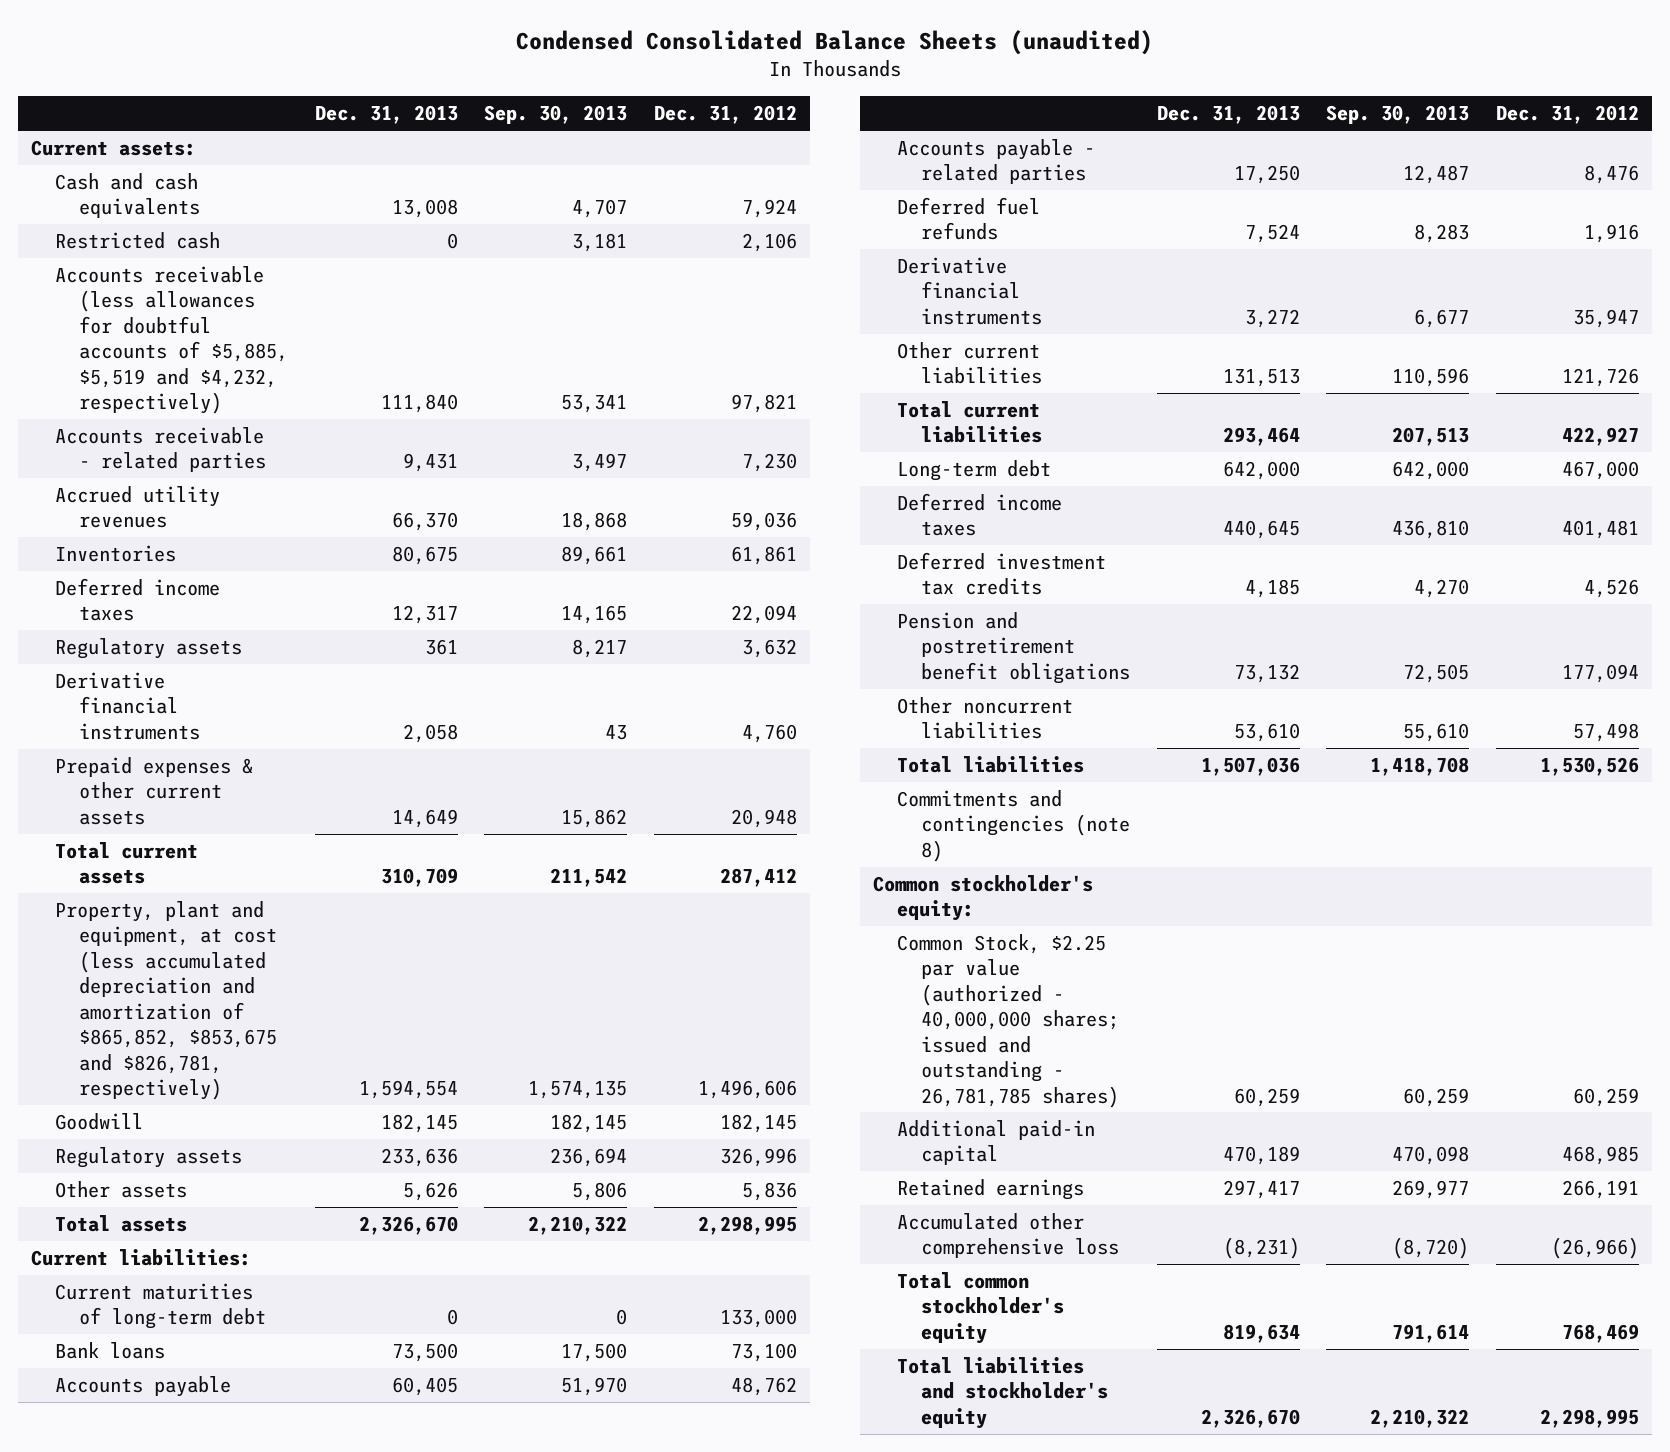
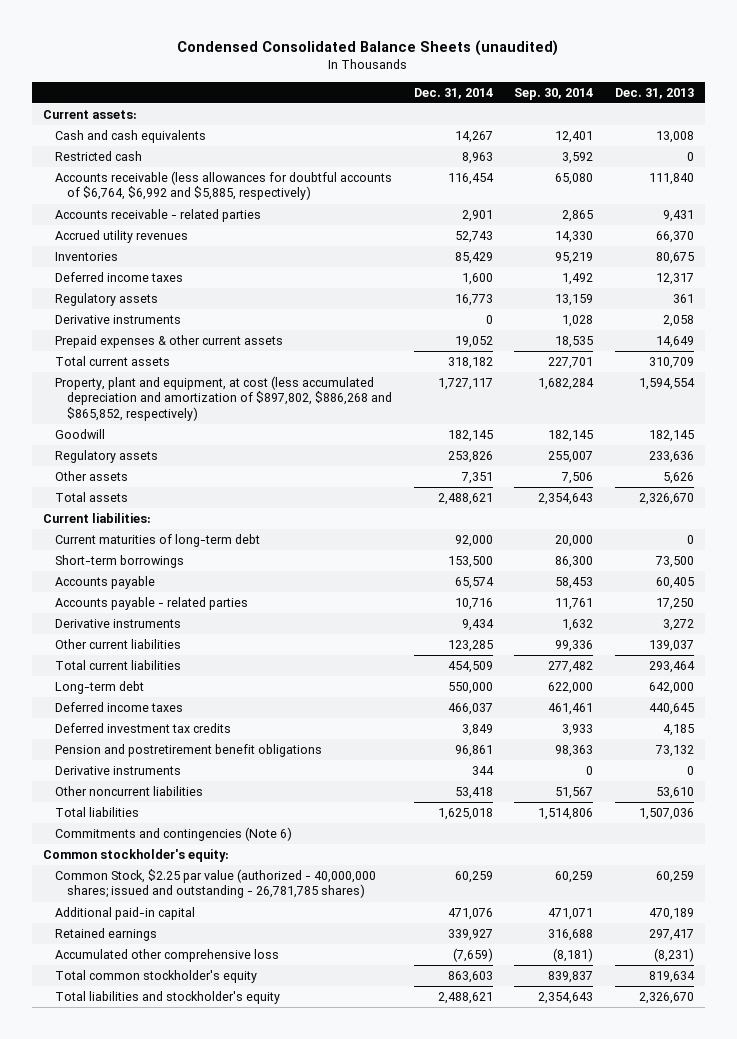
[484,105,628,125] Sep. 30, 2013 -> none
[653,105,797,125] Dec. 31, 2012 -> none
none -> [413,87,493,99] Dec. 31, 2014
none -> [514,87,594,100] Sep. 30, 2014
[55,265,289,415] Accounts receivable (less allowances for doubtful accounts of $5,885, $5,519 and $4,232, respectively) -> [54,171,392,201] Accounts receivable (less allowances for doubtful accounts of $6,764, $6,992 and $5,885, respectively)
[55,671,201,740] Derivative financial instruments -> [54,315,181,325] Derivative instruments
[55,900,278,1101] Property, plant and equipment, at cost (less accumulated depreciation and amortization of $865,852, $853,675 and $826,781, respectively) -> [54,376,392,421] Property, plant and equipment, at cost (less accumulated depreciation and amortization of $897,802, $886,268 and $865,852, respectively)
[55,1341,166,1359] Bank loans -> [54,555,184,569] Short-term borrowings
[897,196,1041,241] Deferred fuel refunds -> none
[897,256,1043,325] Derivative financial instruments -> [54,619,181,629] Derivative instruments
[1222,369,1300,388] 131,513 -> [648,640,694,653] 139,037
none -> [54,766,181,776] Derivative instruments
[897,789,1131,862] Commitments and contingencies (note 8) -> [54,827,292,842] Commitments and contingencies (Note 6)

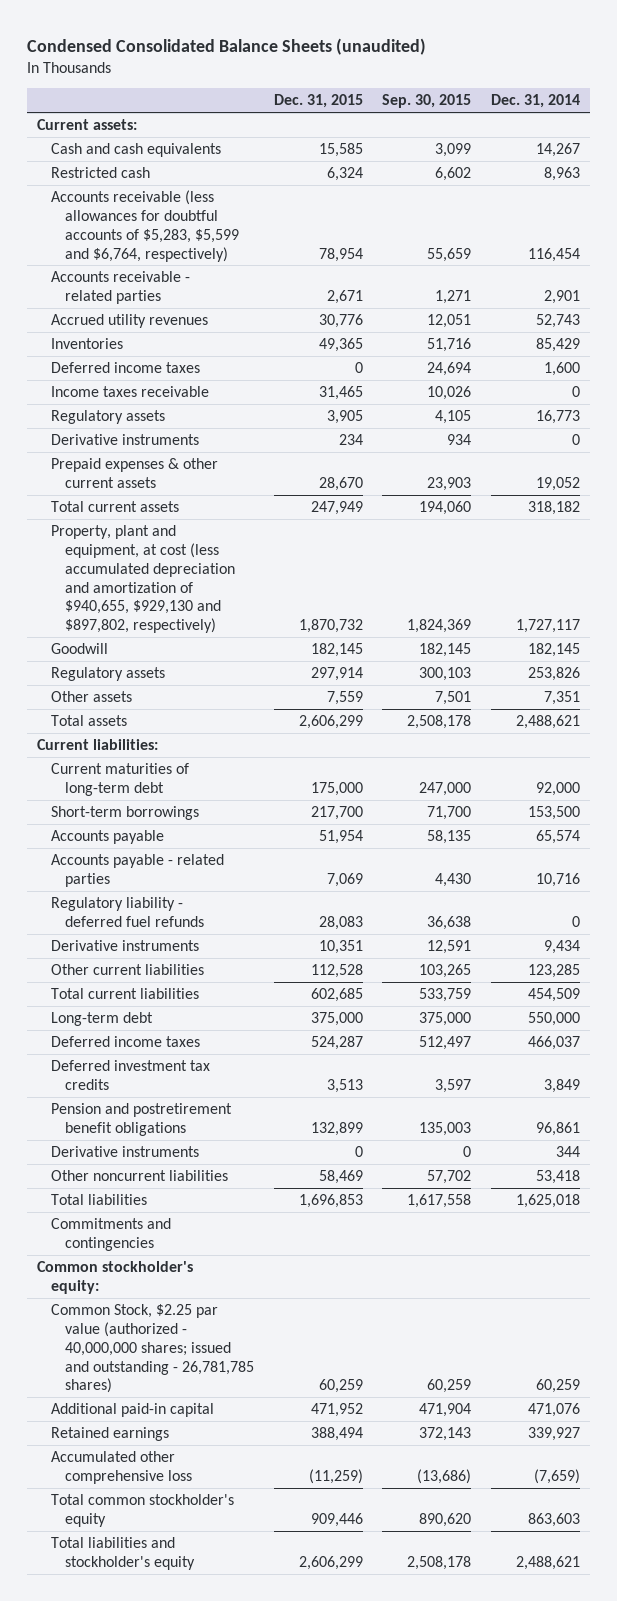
[514,87,594,100] Sep. 30, 2014 -> none
[614,87,694,99] Dec. 31, 2013 -> none
none -> [273,94,363,109] Dec. 31, 2015
none -> [382,94,472,109] Sep. 30, 2015
[54,171,392,201] Accounts receivable (less allowances for doubtful accounts of $6,764, $6,992 and $5,885, respectively) -> [51,190,239,262] Accounts receivable (less allowances for doubtful accounts of $5,283, $5,599 and $6,764, respectively)
none -> [51,386,210,398] Income taxes receivable
[54,376,392,421] Property, plant and equipment, at cost (less accumulated depreciation and amortization of $897,802, $886,268 and $865,852, respectively) -> [51,525,235,634] Property, plant and equipment, at cost (less accumulated depreciation and amortization of $940,655, $929,130 and $897,802, respectively)
none -> [51,897,204,927] Regulatory liability - deferred fuel refunds
[54,827,292,842] Commitments and contingencies (Note 6) -> [51,1218,172,1251] Commitments and contingencies

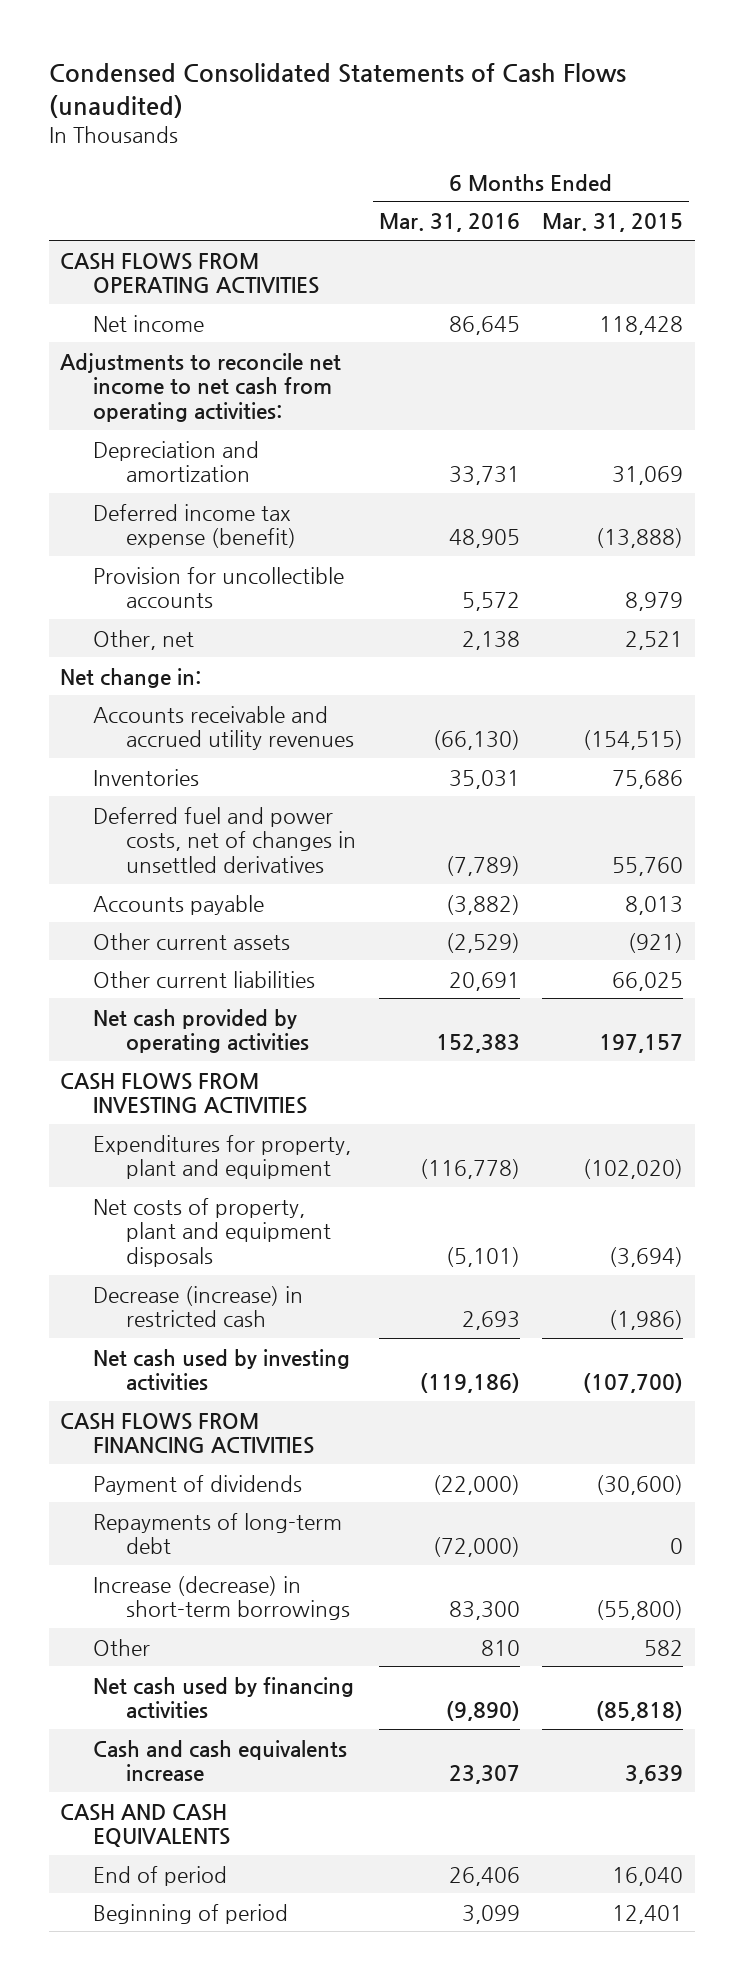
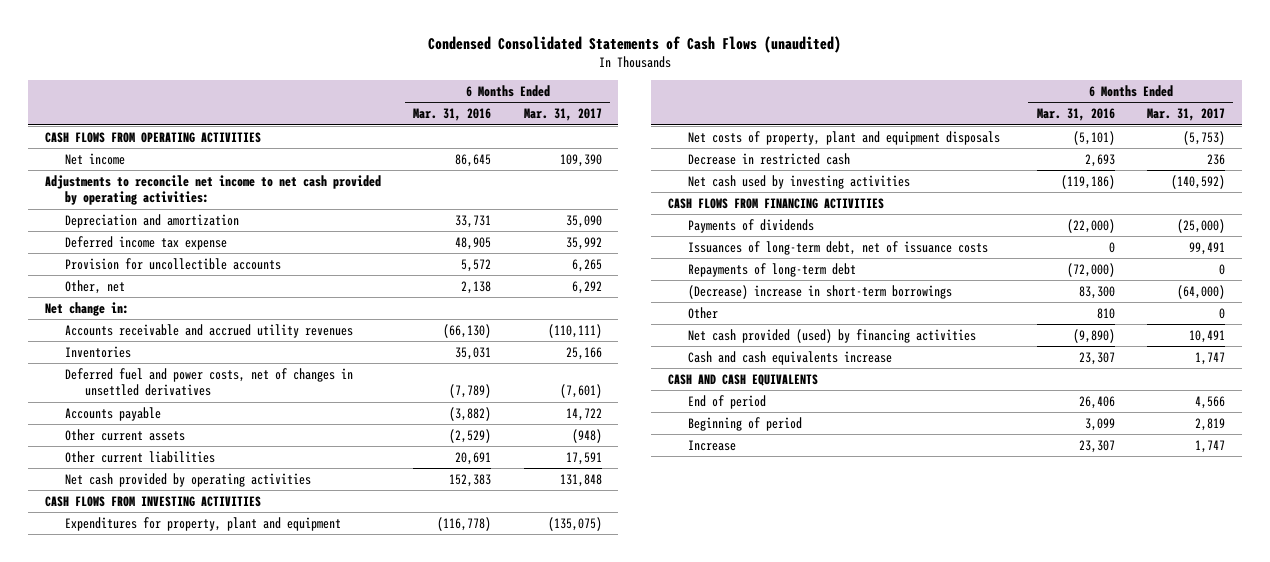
[542,213,684,233] Mar. 31, 2015 -> none
none -> [523,108,602,122] Mar. 31, 2017
[59,352,341,422] Adjustments to reconcile net income to net cash from operating activities: -> [44,174,381,206] Adjustments to reconcile net income to net cash provided by operating activities:
[92,503,296,549] Deferred income tax expense (benefit) -> [64,235,227,250] Deferred income tax expense
[92,1285,303,1328] Decrease (increase) in restricted cash -> [688,152,851,165] Decrease in restricted cash
[92,1474,302,1495] Payment of dividends -> [688,218,815,233] Payments of dividends
none -> [688,240,989,255] Issuances of long-term debt, net of issuance costs
[92,1575,350,1621] Increase (decrease) in short-term borrowings -> [688,284,953,299] (Decrease) increase in short-term borrowings
[92,1676,354,1720] Net cash used by financing activities -> [688,328,977,343] Net cash provided (used) by financing activities
none -> [688,439,737,451] Increase

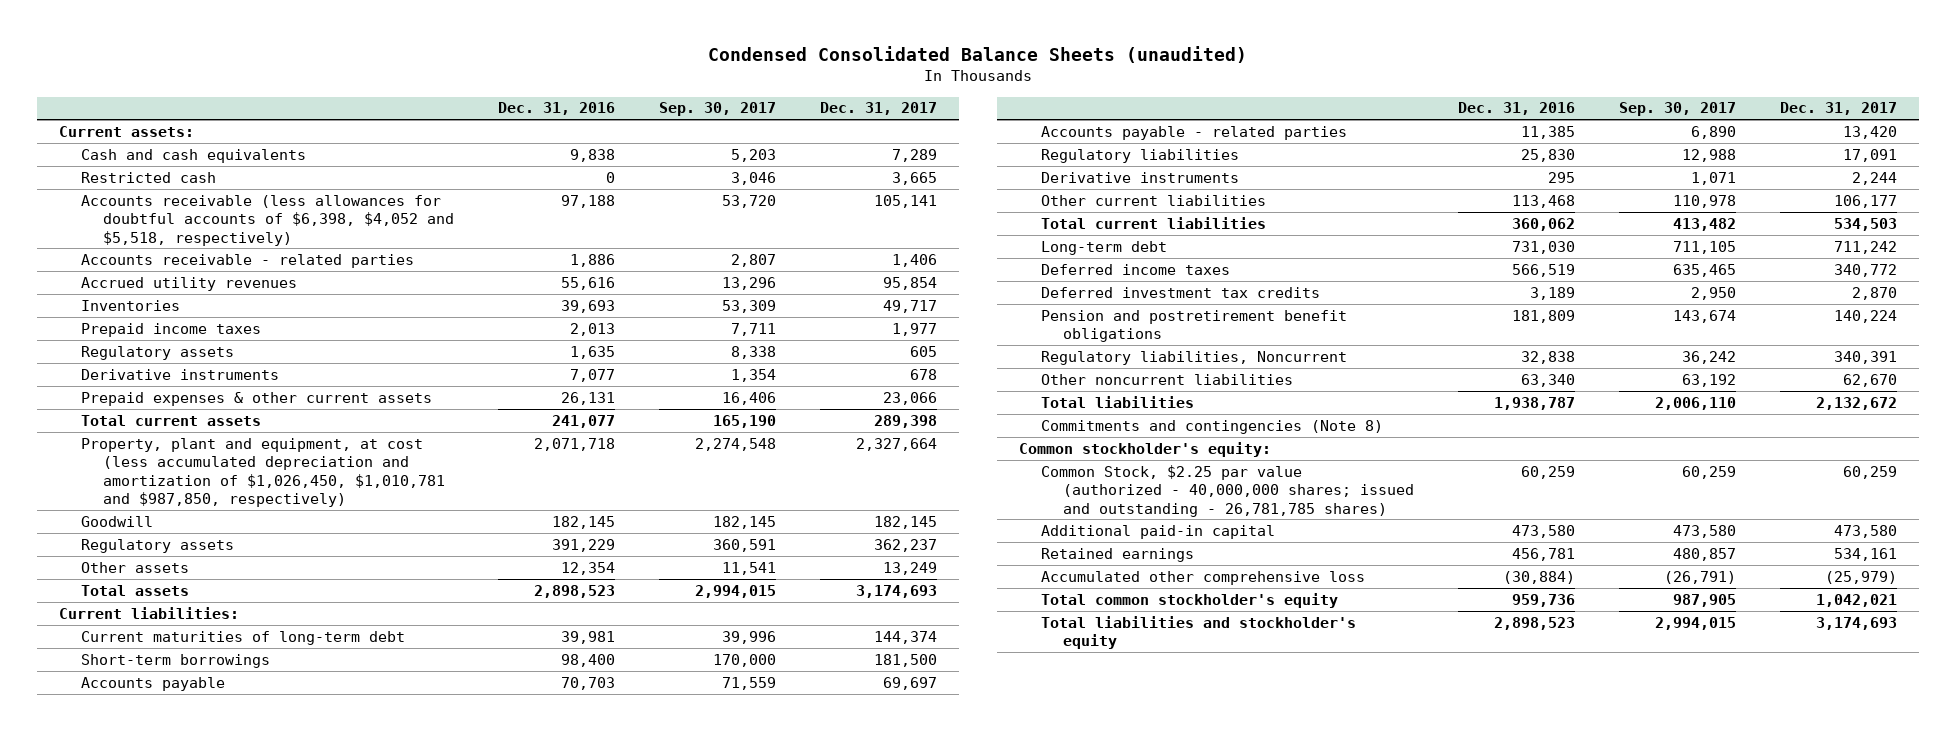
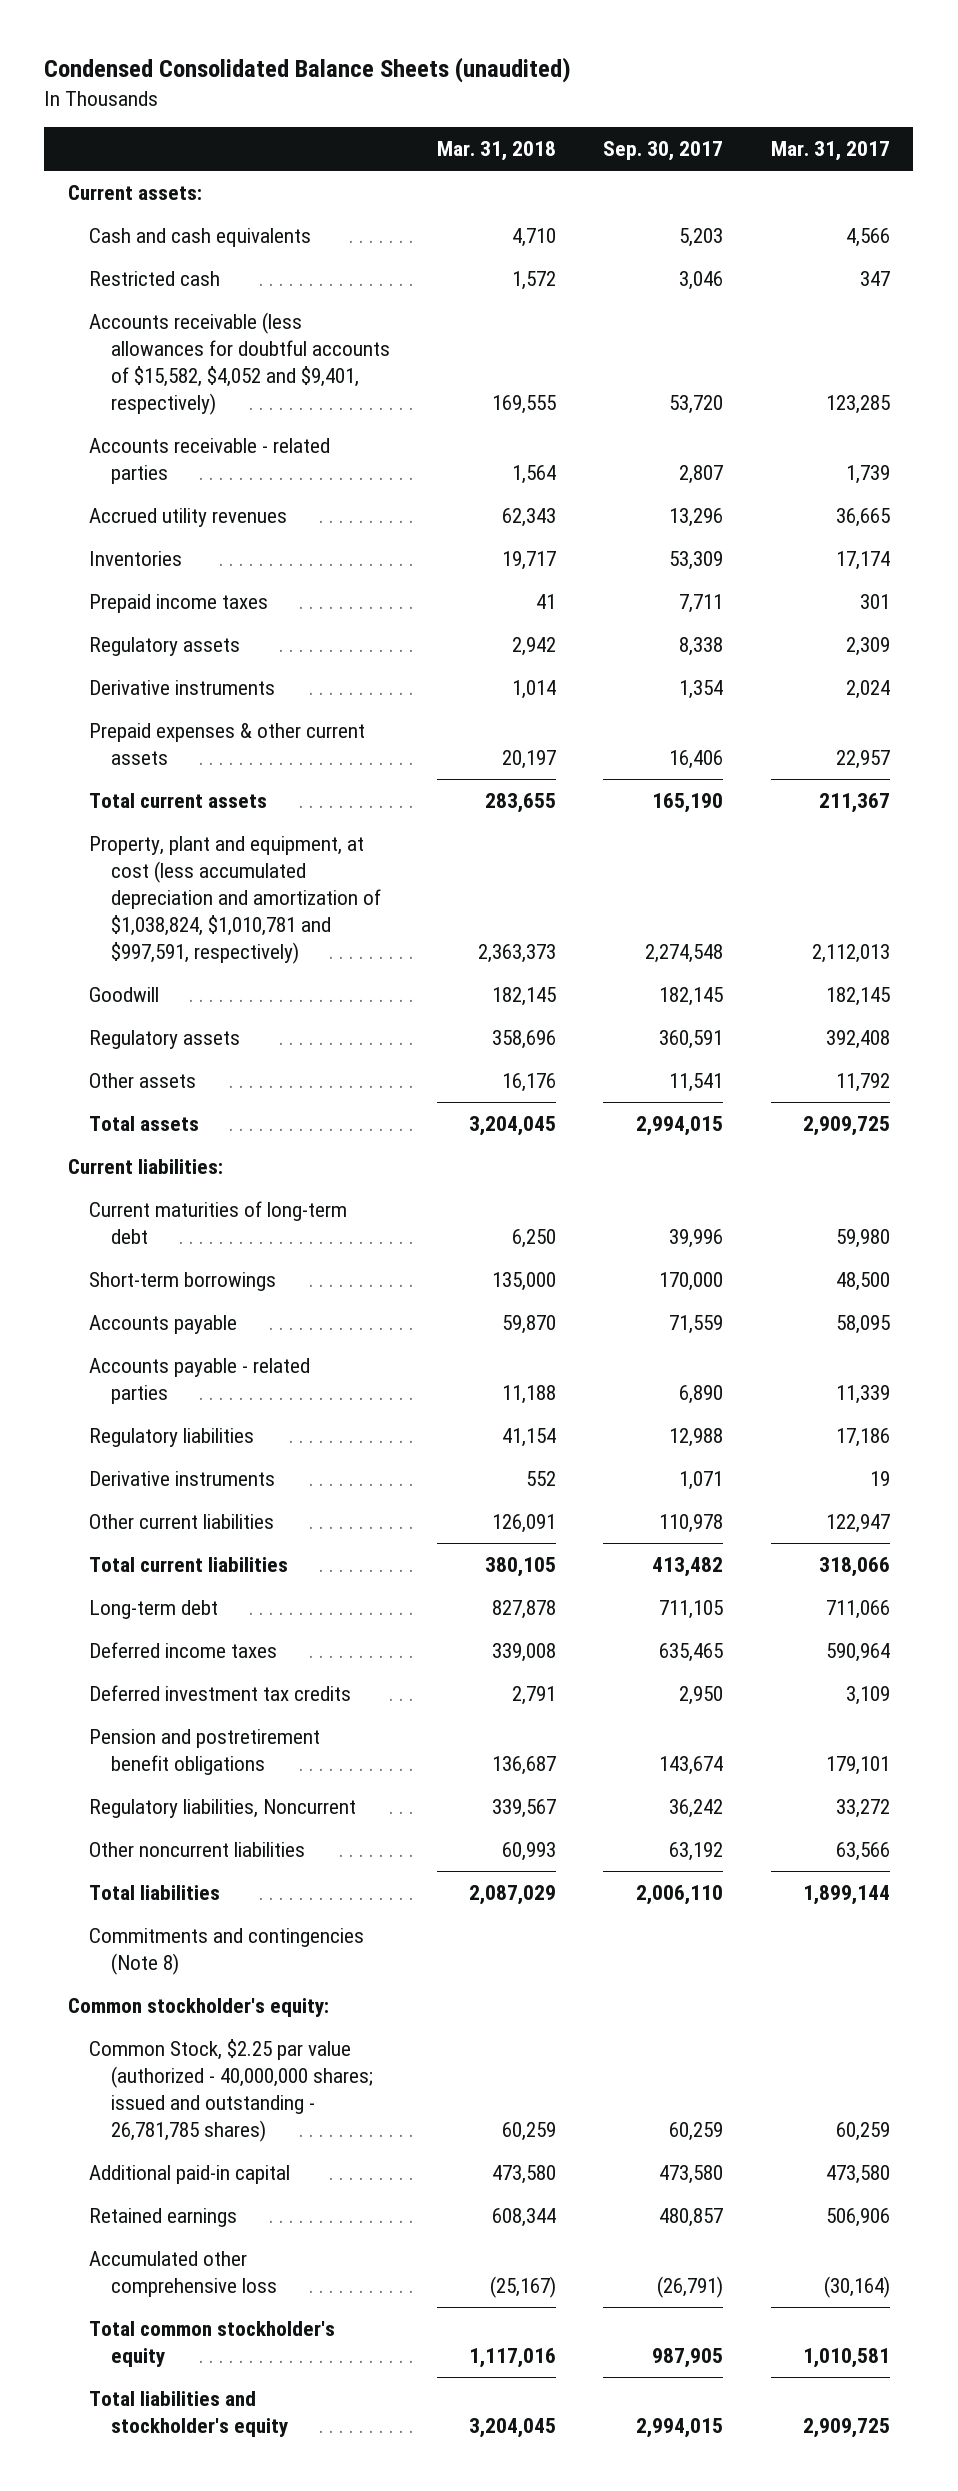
[498,102,616,116] Dec. 31, 2016 -> none
[820,102,938,116] Dec. 31, 2017 -> none
none -> [437,140,557,161] Mar. 31, 2018
none -> [770,140,890,161] Mar. 31, 2017
[81,194,455,246] Accounts receivable (less allowances for doubtful accounts of $6,398, $4,052 and $5,518, respectively) -> [89,312,390,416] Accounts receivable (less allowances for doubtful accounts of $15,582, $4,052 and $9,401, respectively)
[81,437,446,507] Property, plant and equipment, at cost (less accumulated depreciation and amortization of $1,026,450, $1,010,781 and $987,850, respectively) -> [89,836,381,965] Property, plant and equipment, at cost (less accumulated depreciation and amortization of $1,038,824, $1,010,781 and $997,591, respectively)

